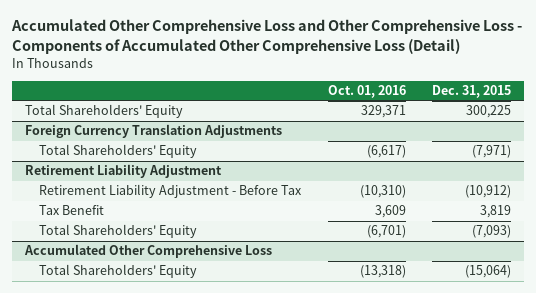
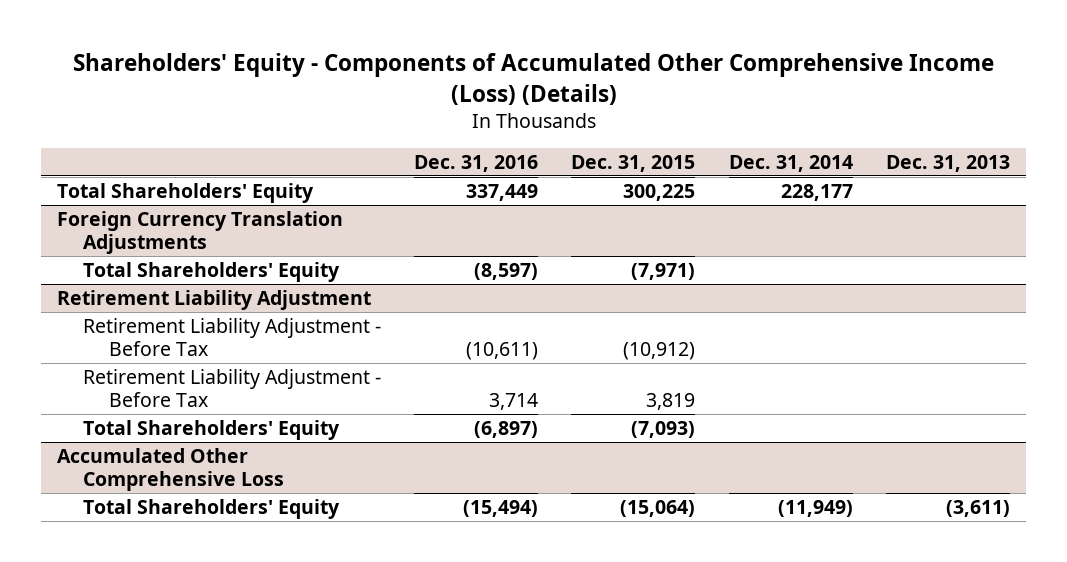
[10,19,522,55] Accumulated Other Comprehensive Loss and Other Comprehensive Loss - Components of Accumulated Other Comprehensive Loss (Detail) -> [72,53,994,105] Shareholders' Equity - Components of Accumulated Other Comprehensive Income (Loss) (Details)
[327,85,406,99] Oct. 01, 2016 -> none
none -> [414,155,539,173] Dec. 31, 2016
none -> [728,155,853,173] Dec. 31, 2014
none -> [885,155,1010,173] Dec. 31, 2013
[39,205,105,216] Tax Benefit -> [82,369,381,407] Retirement Liability Adjustment - Before Tax

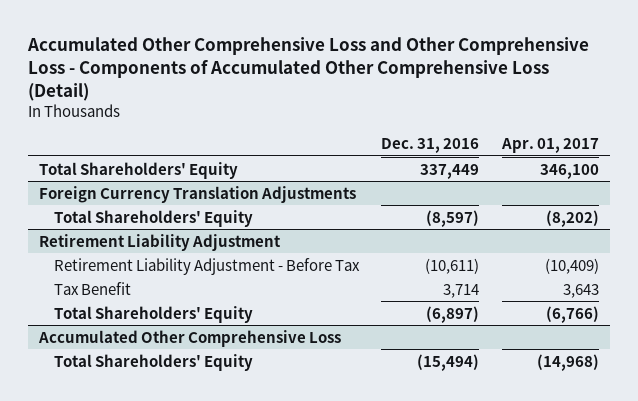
[72,53,994,105] Shareholders' Equity - Components of Accumulated Other Comprehensive Income (Loss) (Details) -> [26,36,589,101] Accumulated Other Comprehensive Loss and Other Comprehensive Loss - Components of Accumulated Other Comprehensive Loss (Detail)
[571,155,696,173] Dec. 31, 2015 -> none
[728,155,853,173] Dec. 31, 2014 -> none
[885,155,1010,173] Dec. 31, 2013 -> none
none -> [501,137,600,153] Apr. 01, 2017
[82,369,381,407] Retirement Liability Adjustment - Before Tax -> [53,281,131,295] Tax Benefit

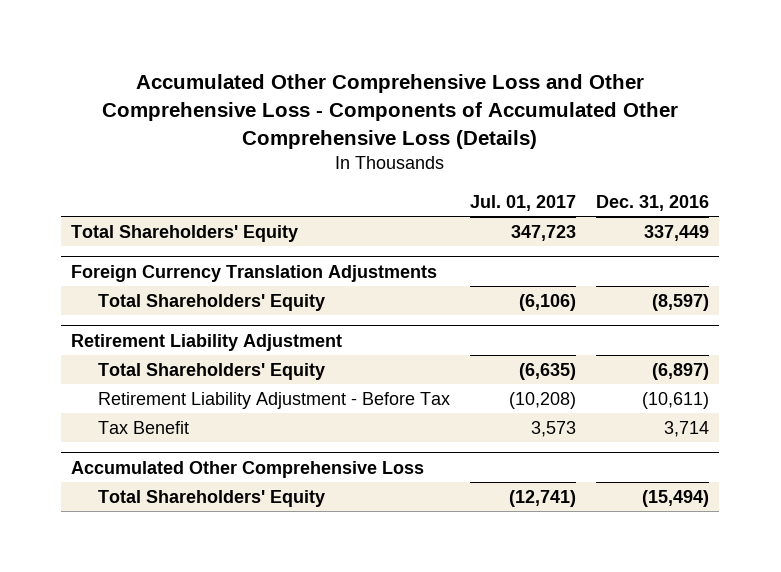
[26,36,589,101] Accumulated Other Comprehensive Loss and Other Comprehensive Loss - Components of Accumulated Other Comprehensive Loss (Detail) -> [102,74,679,149] Accumulated Other Comprehensive Loss and Other Comprehensive Loss - Components of Accumulated Other Comprehensive Loss (Details)
[501,137,600,153] Apr. 01, 2017 -> none
none -> [470,194,577,211] Jul. 01, 2017
[53,305,253,323] Total Shareholders' Equity -> [97,362,325,380] Total Shareholders' Equity

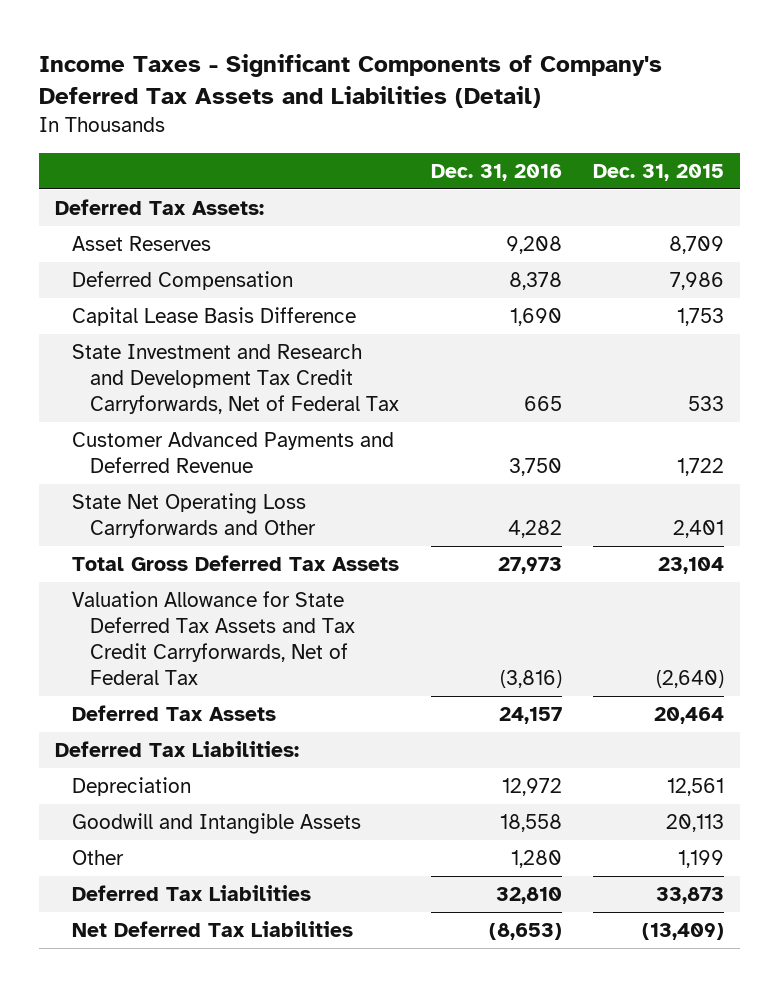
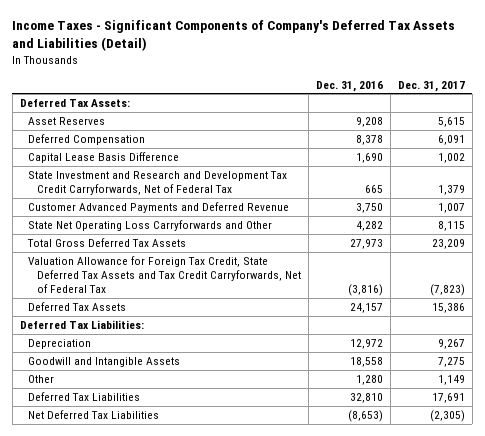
[592,163,724,181] Dec. 31, 2015 -> none
none -> [397,80,465,92] Dec. 31, 2017
[72,591,355,686] Valuation Allowance for State Deferred Tax Assets and Tax Credit Carryforwards, Net of Federal Tax -> [28,256,302,294] Valuation Allowance for Foreign Tax Credit, State Deferred Tax Assets and Tax Credit Carryforwards, Net of Federal Tax

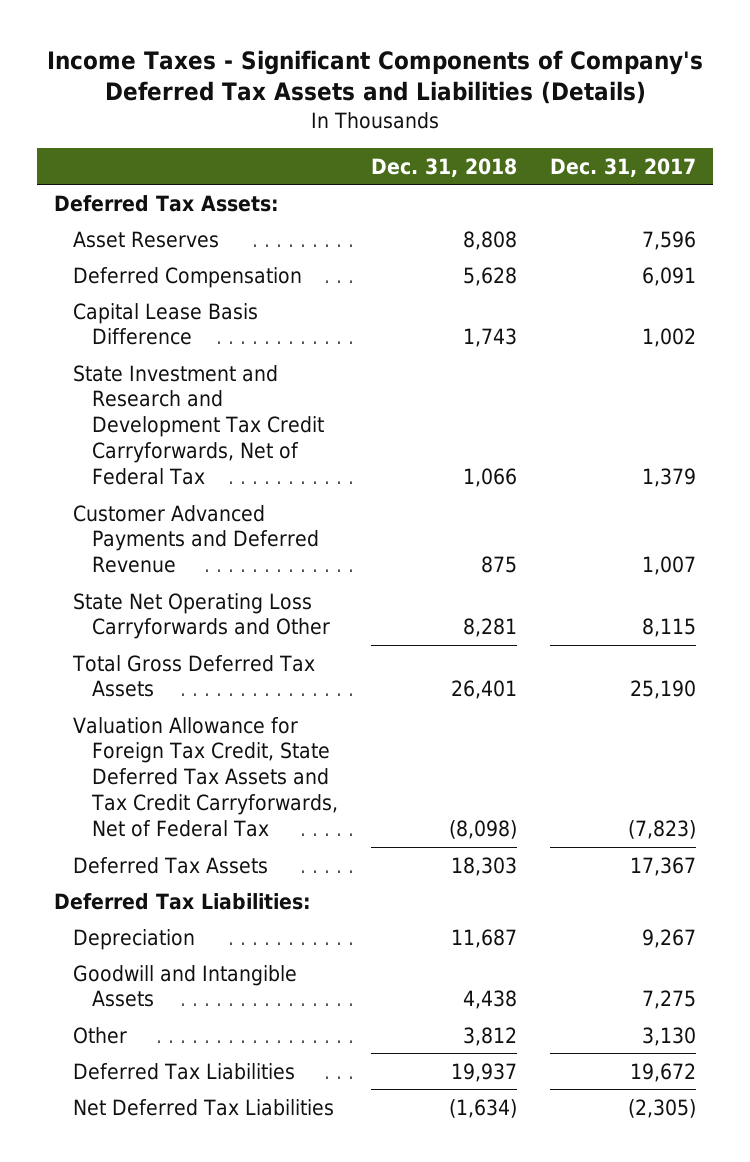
[12,20,456,52] Income Taxes - Significant Components of Company's Deferred Tax Assets and Liabilities (Detail) -> [47,49,704,105] Income Taxes - Significant Components of Company's Deferred Tax Assets and Liabilities (Details)
[315,80,383,92] Dec. 31, 2016 -> none
none -> [371,157,518,177] Dec. 31, 2018
[437,117,465,128] 5,615 -> [642,230,697,250] 7,596
[431,239,465,250] 23,209 -> [630,680,697,700] 25,190
[431,303,465,314] 15,386 -> [630,856,697,876] 17,367
[437,375,465,386] 1,149 -> [642,1026,697,1046] 3,130
[431,393,465,404] 17,691 -> [630,1062,697,1082] 19,672

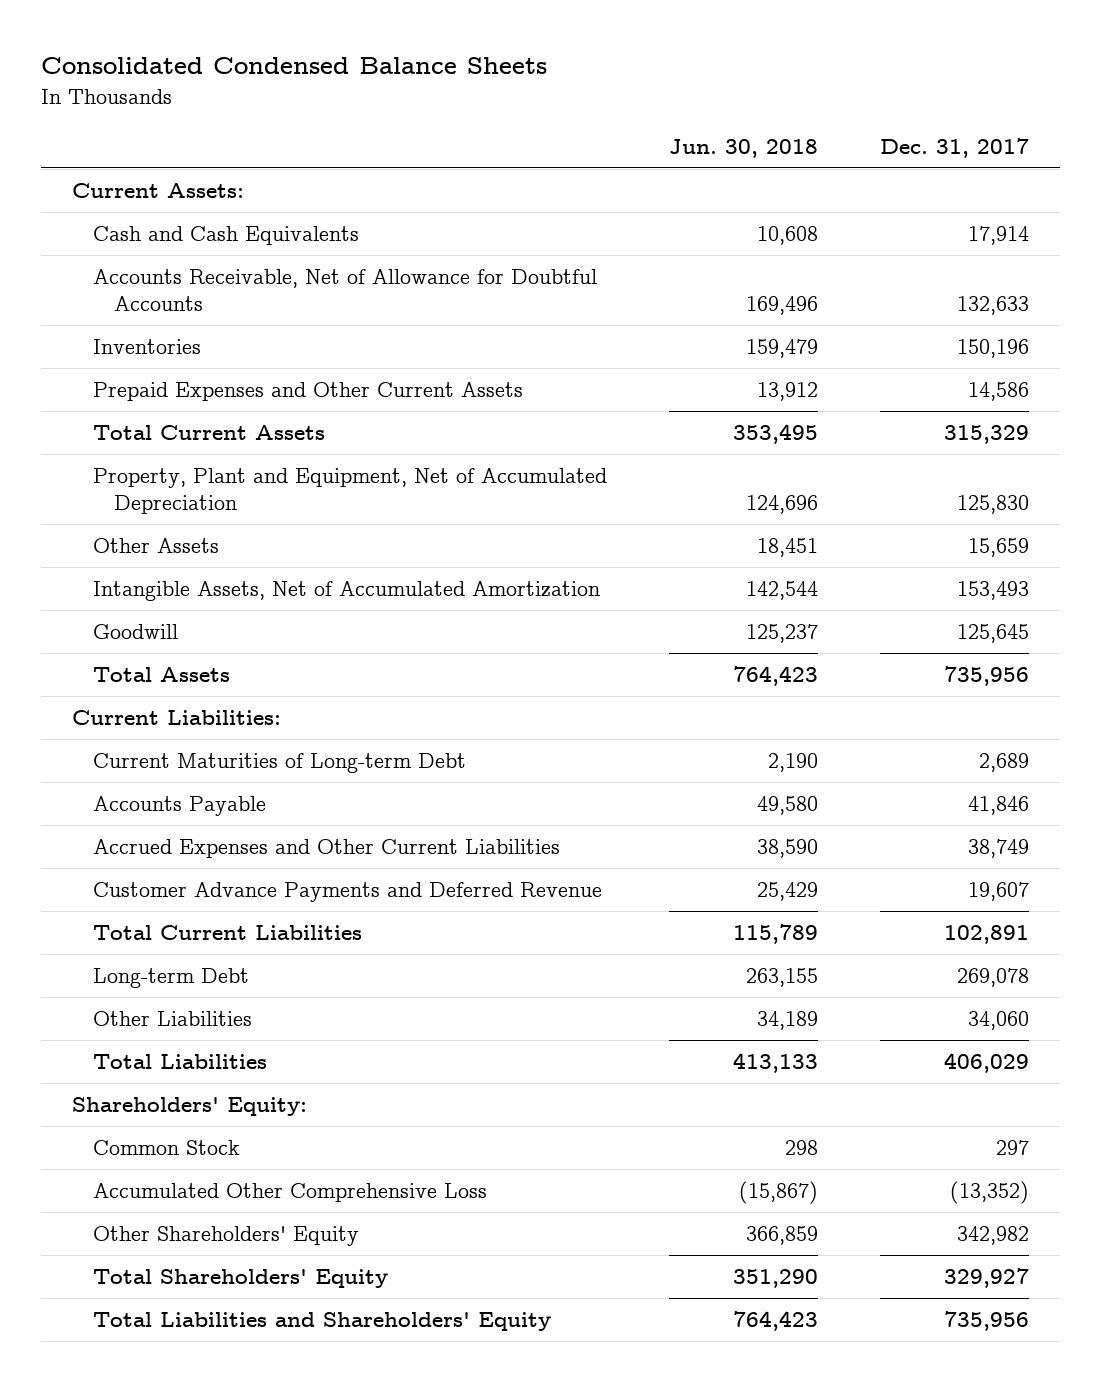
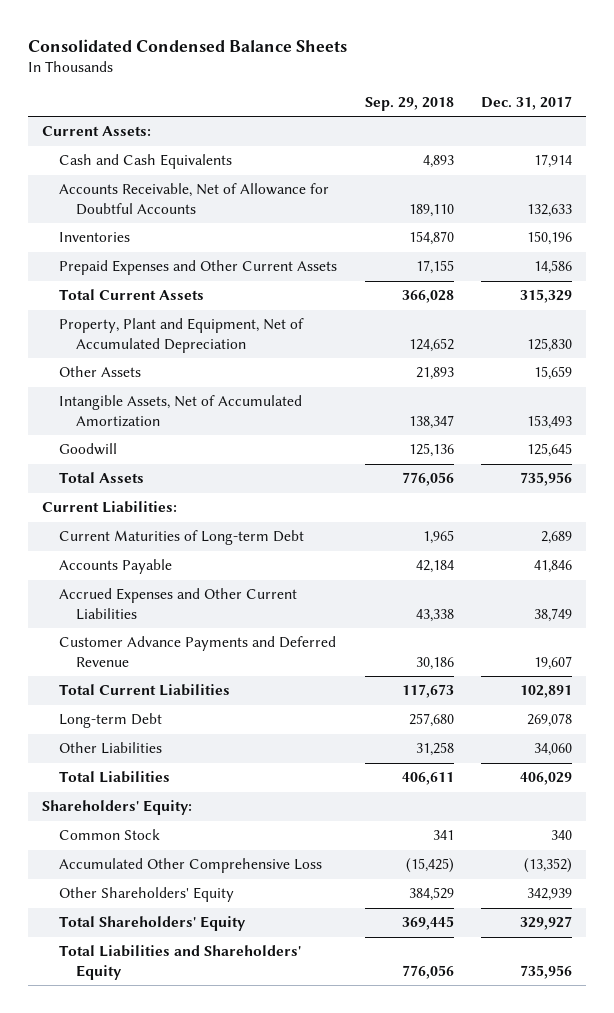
[668,138,818,158] Jun. 30, 2018 -> none
none -> [364,96,454,111] Sep. 29, 2018
[995,1139,1029,1155] 297 -> [551,830,573,841] 340
[956,1225,1029,1245] 342,982 -> [527,888,573,902] 342,939

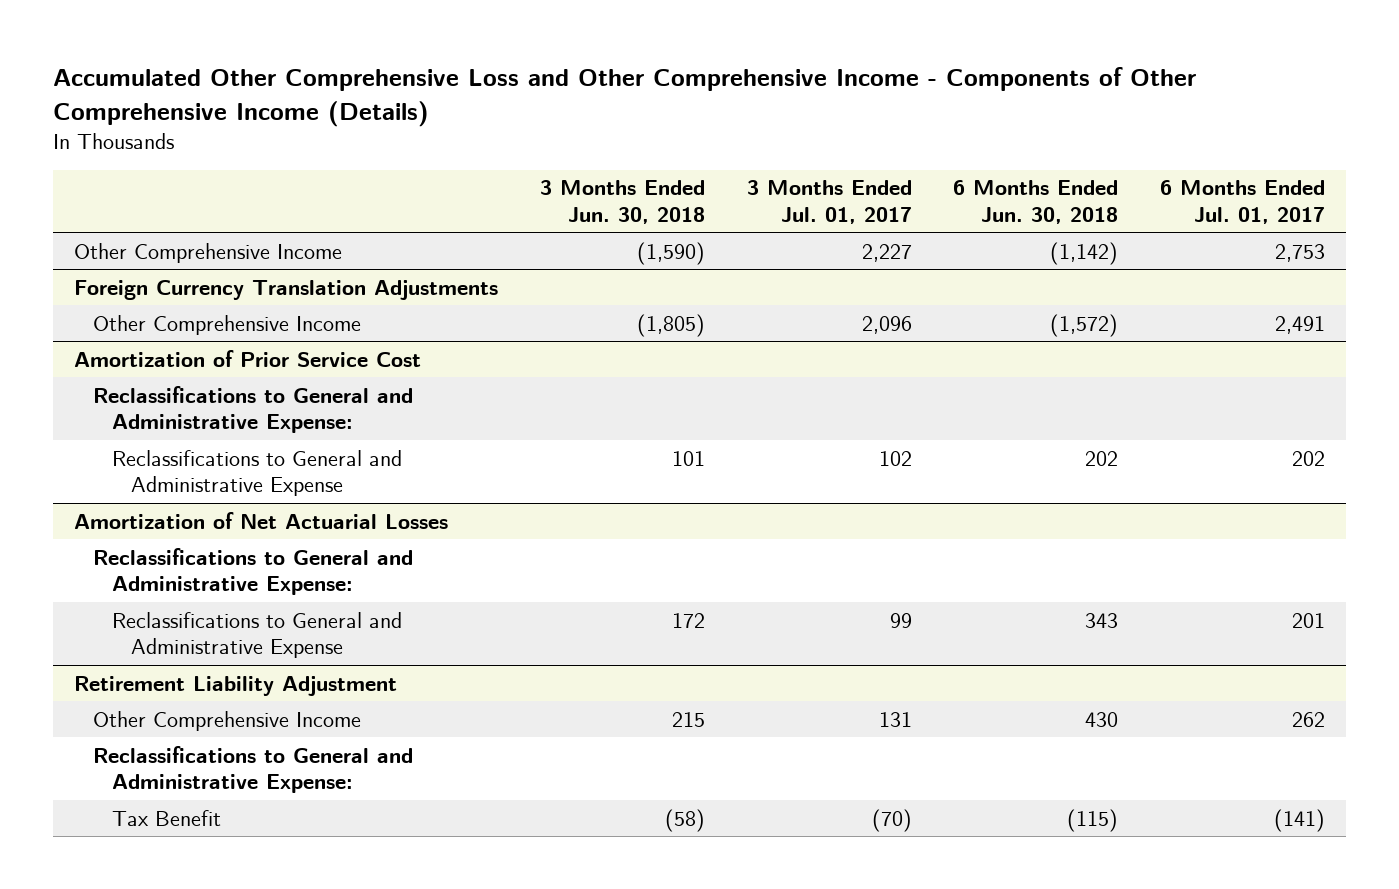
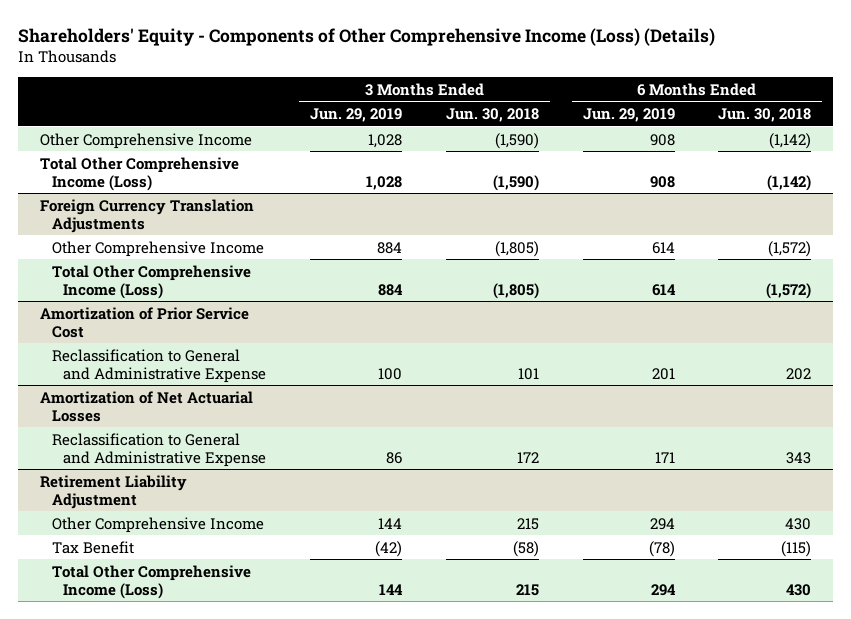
[53,67,1197,127] Accumulated Other Comprehensive Loss and Other Comprehensive Income - Components of Other Comprehensive Income (Details) -> [17,27,715,46] Shareholders' Equity - Components of Other Comprehensive Income (Loss) (Details)
[746,180,912,224] 3 Months Ended Jul. 01, 2017 -> none
[1159,180,1325,224] 6 Months Ended Jul. 01, 2017 -> none
none -> [310,107,403,122] Jun. 29, 2019
none -> [582,107,675,122] Jun. 29, 2019
none -> [39,156,239,191] Total Other Comprehensive Income (Loss)
none -> [51,264,251,299] Total Other Comprehensive Income (Loss)
[93,385,414,433] Reclassifications to General and Administrative Expense: -> none
[112,449,403,496] Reclassifications to General and Administrative Expense -> [51,348,267,383] Reclassification to General and Administrative Expense
[93,547,414,595] Reclassifications to General and Administrative Expense: -> none
[112,611,403,658] Reclassifications to General and Administrative Expense -> [51,432,267,467] Reclassification to General and Administrative Expense
[93,745,414,793] Reclassifications to General and Administrative Expense: -> none
none -> [51,564,251,599] Total Other Comprehensive Income (Loss)

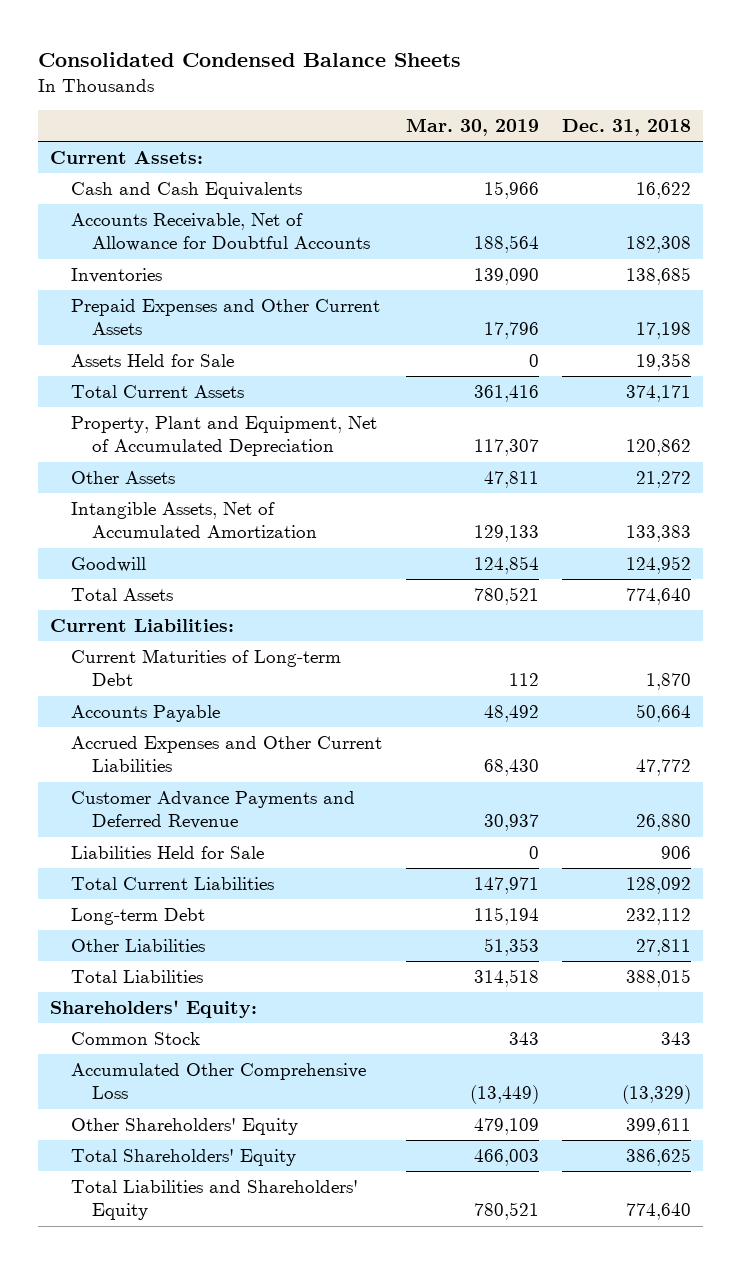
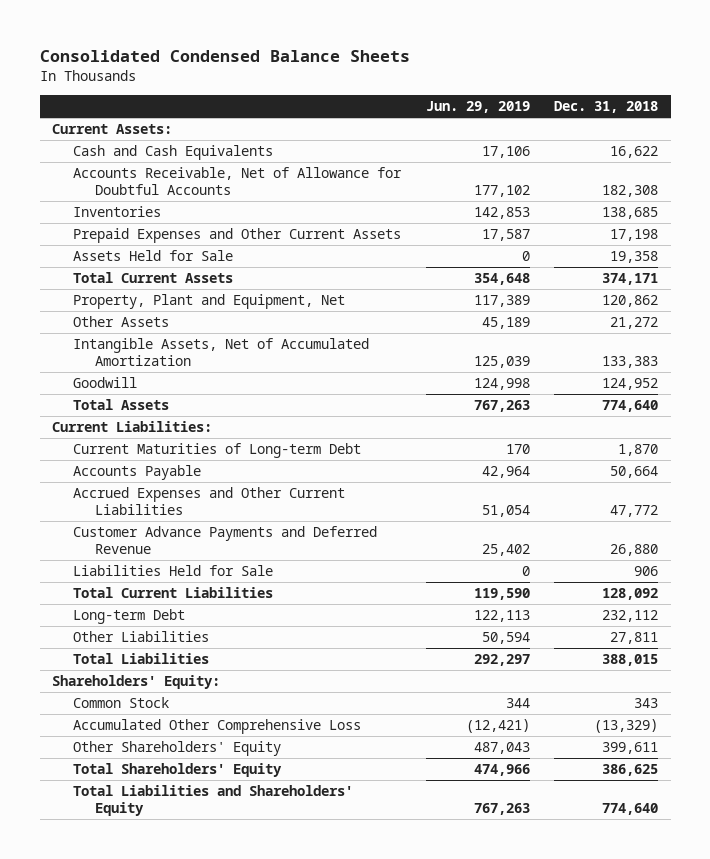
[405,118,539,137] Mar. 30, 2019 -> none
none -> [425,101,530,114] Jun. 29, 2019
[70,415,377,457] Property, Plant and Equipment, Net of Accumulated Depreciation -> [73,294,346,310] Property, Plant and Equipment, Net

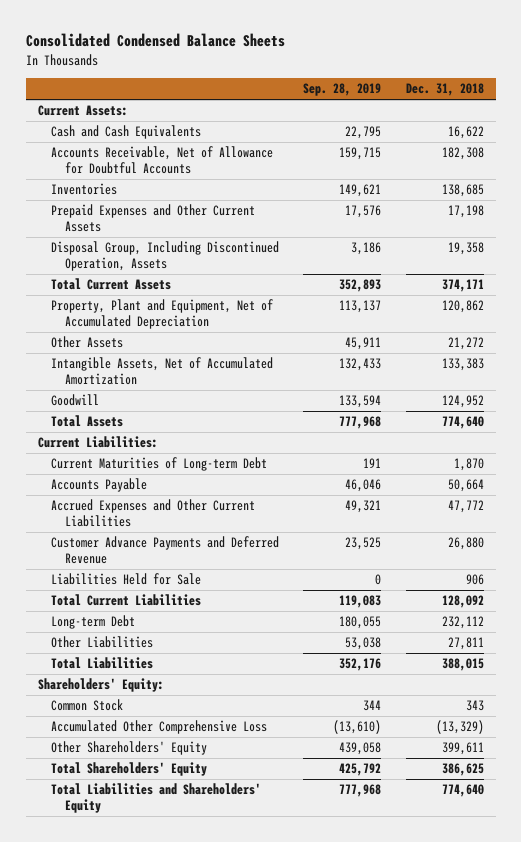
[425,101,530,114] Jun. 29, 2019 -> none
none -> [303,83,382,97] Sep. 28, 2019
[73,250,234,262] Assets Held for Sale -> [51,241,280,271] Disposal Group, Including Discontinued Operation, Assets
[73,294,346,310] Property, Plant and Equipment, Net -> [51,299,274,329] Property, Plant and Equipment, Net of Accumulated Depreciation

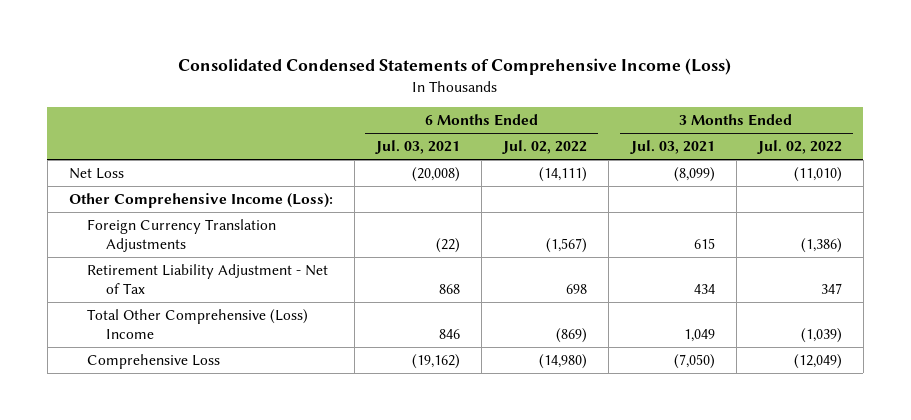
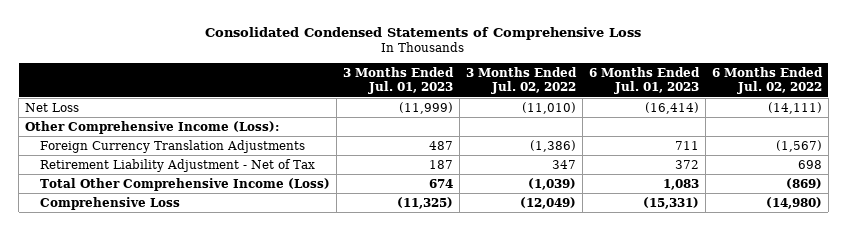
[178,58,732,76] Consolidated Condensed Statements of Comprehensive Income (Loss) -> [205,26,642,40] Consolidated Condensed Statements of Comprehensive Loss
[375,140,461,155] Jul. 03, 2021 -> none
[629,140,715,155] Jul. 03, 2021 -> none
none -> [342,67,454,95] 3 Months Ended Jul. 01, 2023
none -> [588,67,700,95] 6 Months Ended Jul. 01, 2023
[87,309,309,339] Total Other Comprehensive (Loss) Income -> [40,177,331,191] Total Other Comprehensive Income (Loss)

